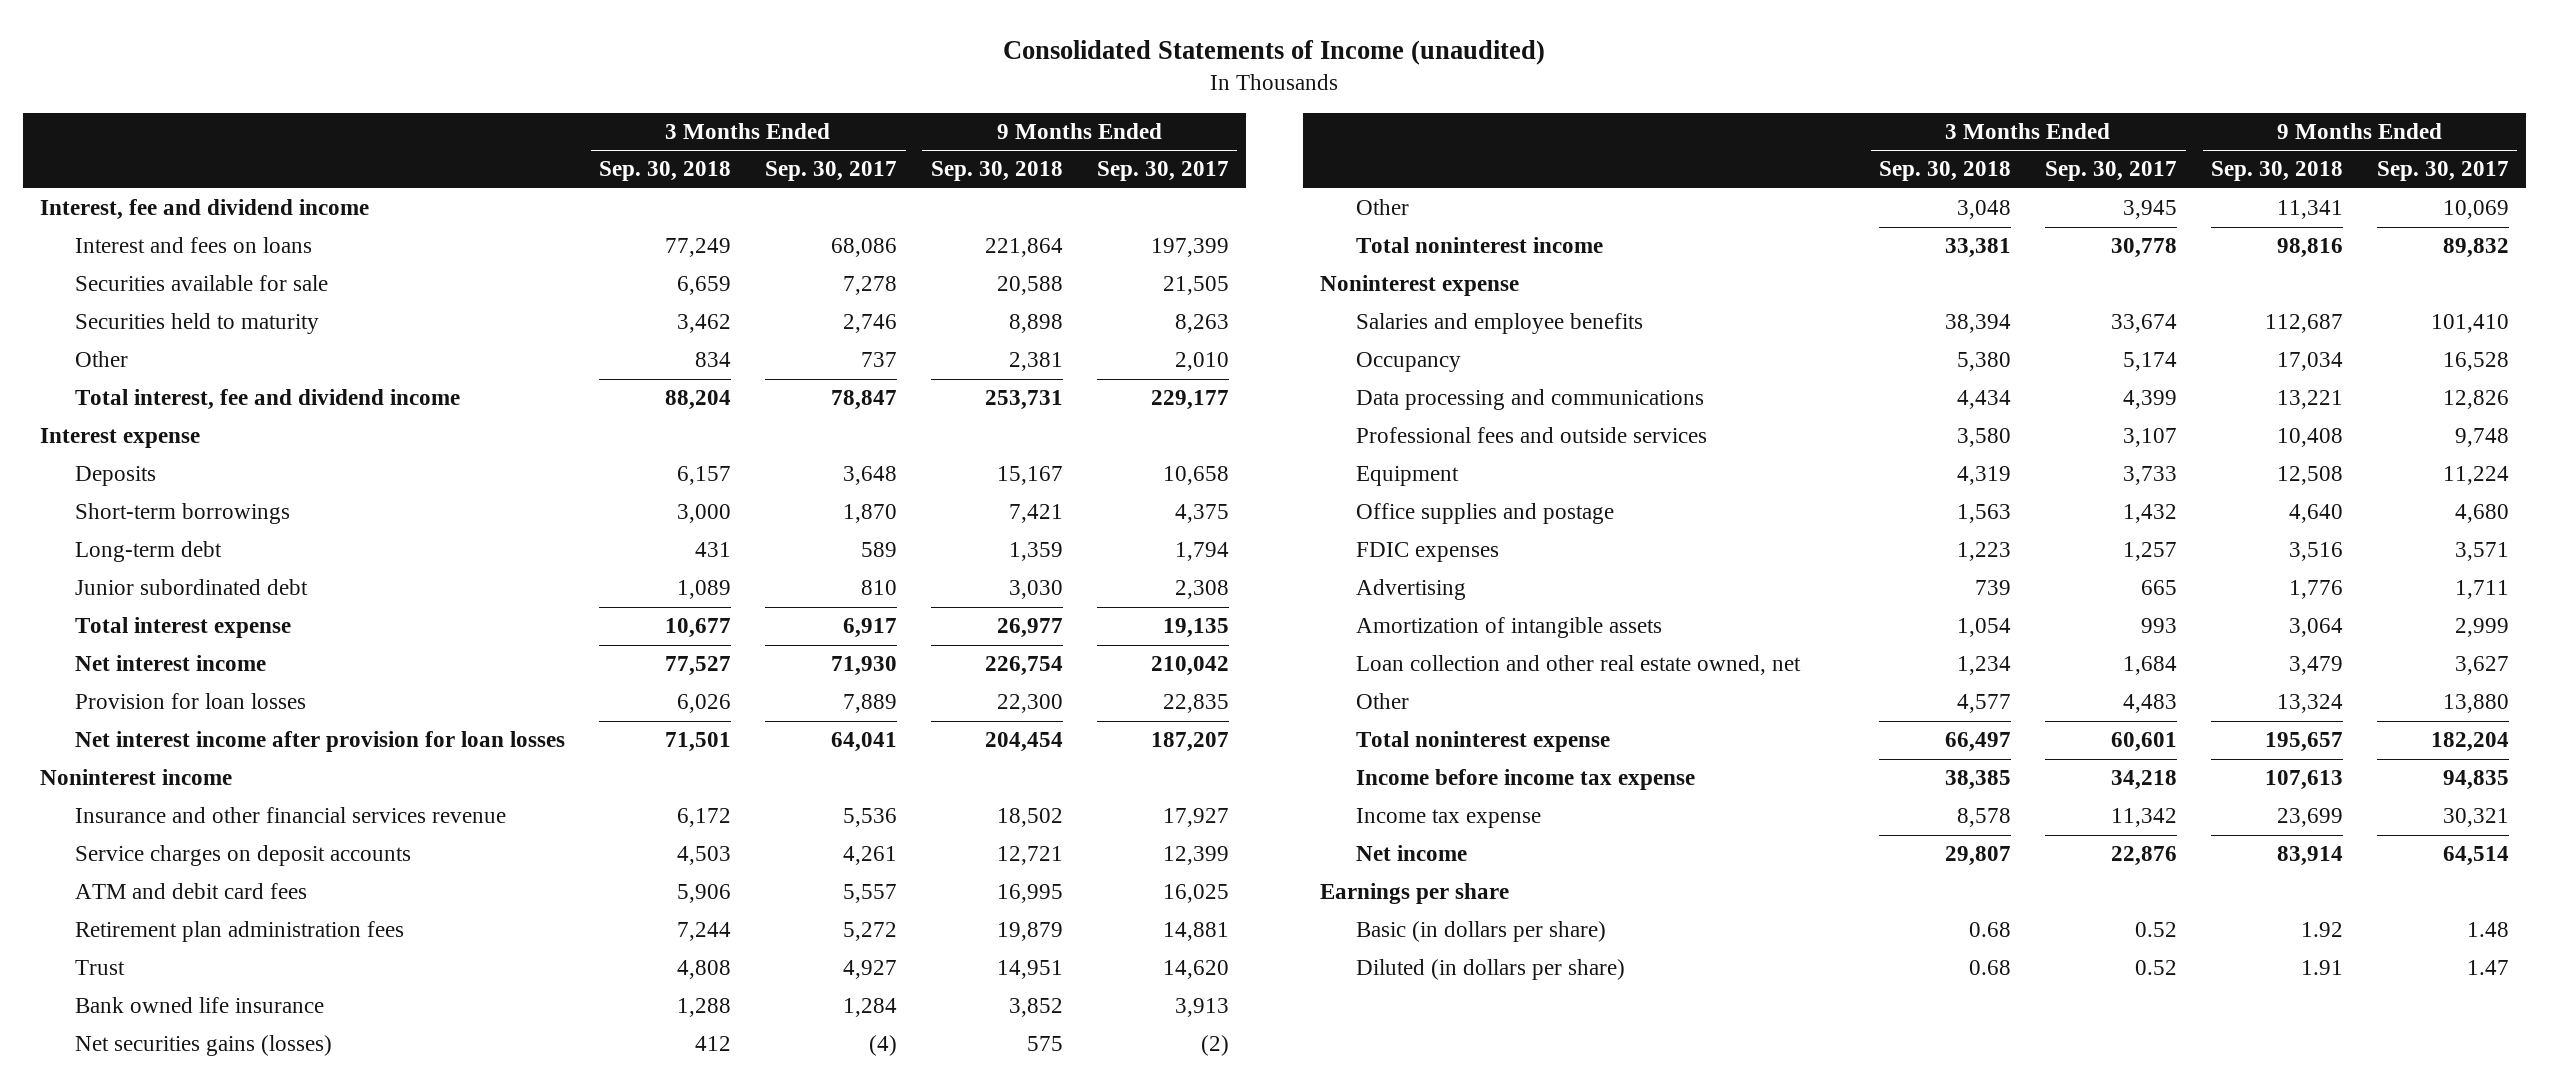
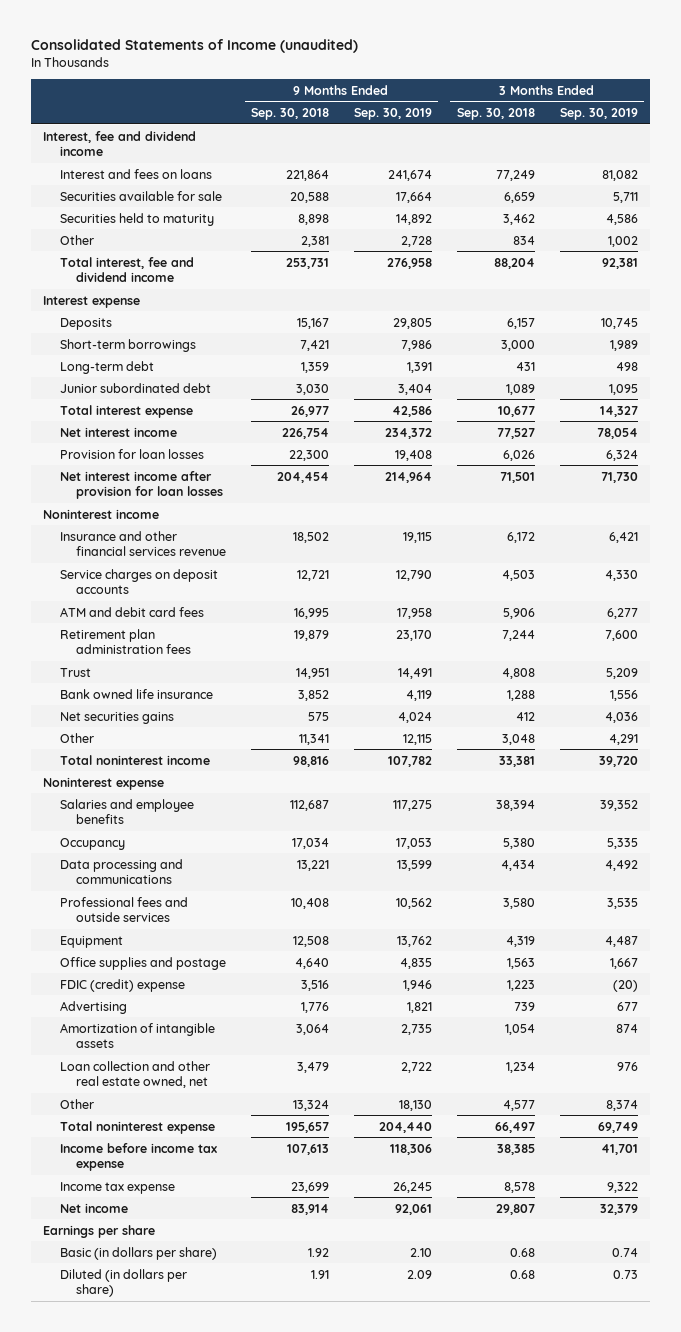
[765,161,898,182] Sep. 30, 2017 -> none
[1096,161,1229,182] Sep. 30, 2017 -> none
none -> [353,107,432,120] Sep. 30, 2019
none -> [559,107,638,120] Sep. 30, 2019
[75,1035,333,1057] Net securities gains (losses) -> [59,711,174,724] Net securities gains
[1355,542,1499,563] FDIC expenses -> [59,978,185,992] FDIC (credit) expense

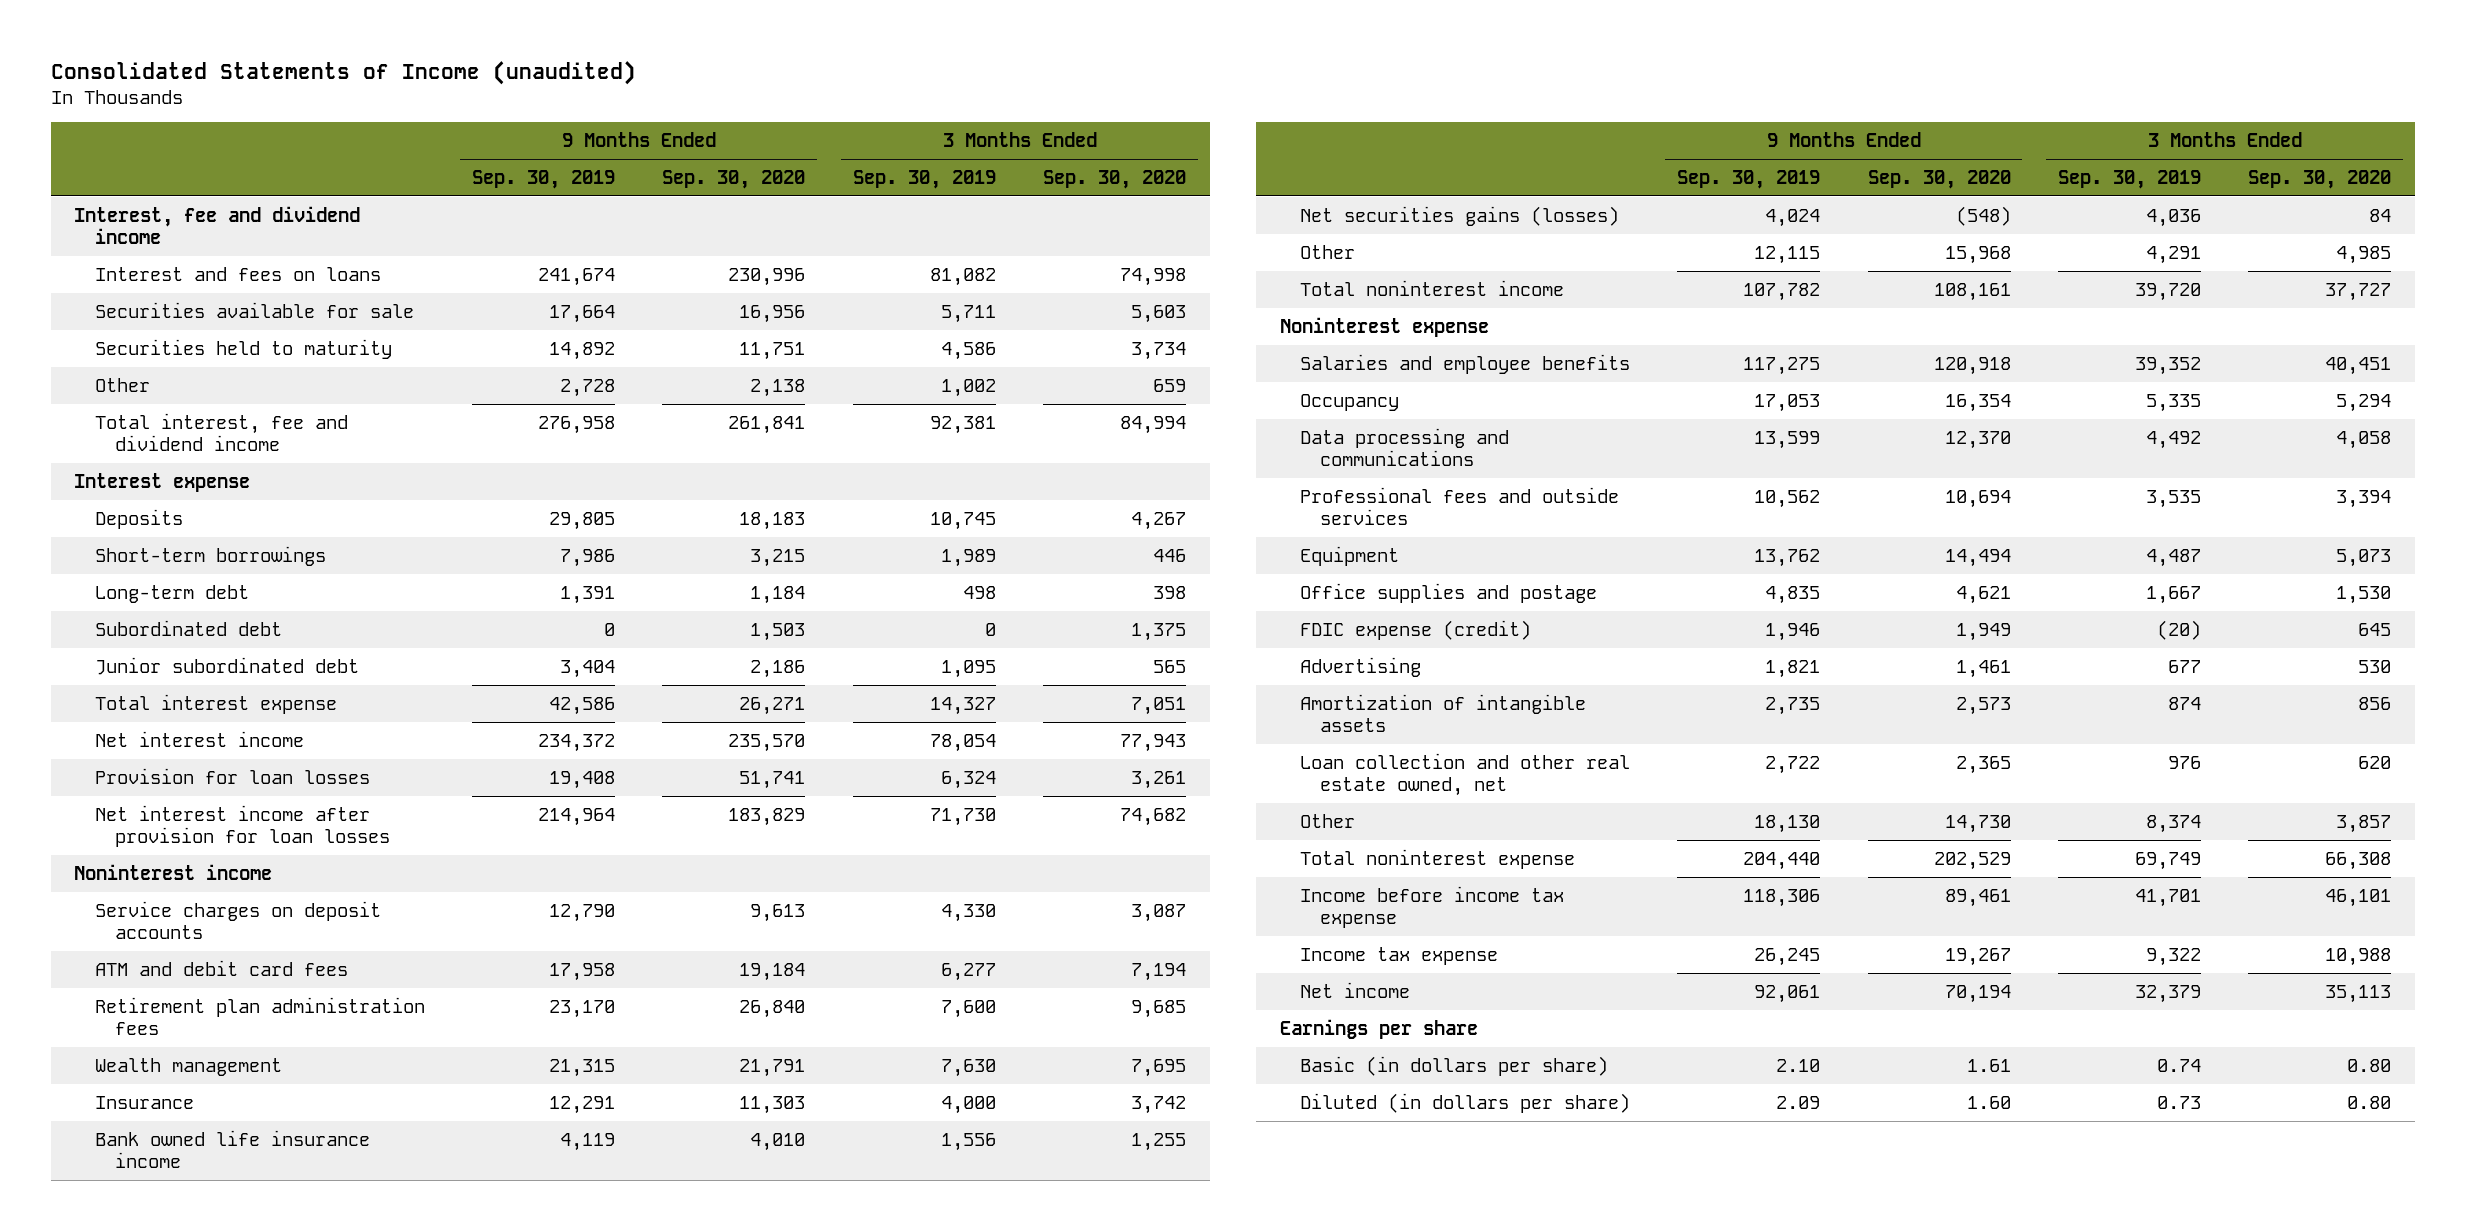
[250,107,329,120] Sep. 30, 2018 -> none
[456,107,535,120] Sep. 30, 2018 -> none
none -> [662,170,806,190] Sep. 30, 2020
none -> [1043,170,1187,190] Sep. 30, 2020
none -> [94,619,282,636] Subordinated debt
[59,530,227,557] Insurance and other financial services revenue -> none
[59,667,91,677] Trust -> none
none -> [94,1057,282,1076] Wealth management
none -> [94,1095,194,1109] Insurance
[59,688,213,699] Bank owned life insurance -> [94,1129,370,1169] Bank owned life insurance income
[59,711,174,724] Net securities gains -> [1299,205,1619,226] Net securities gains (losses)
[59,978,185,992] FDIC (credit) expense -> [1299,619,1531,640] FDIC expense (credit)

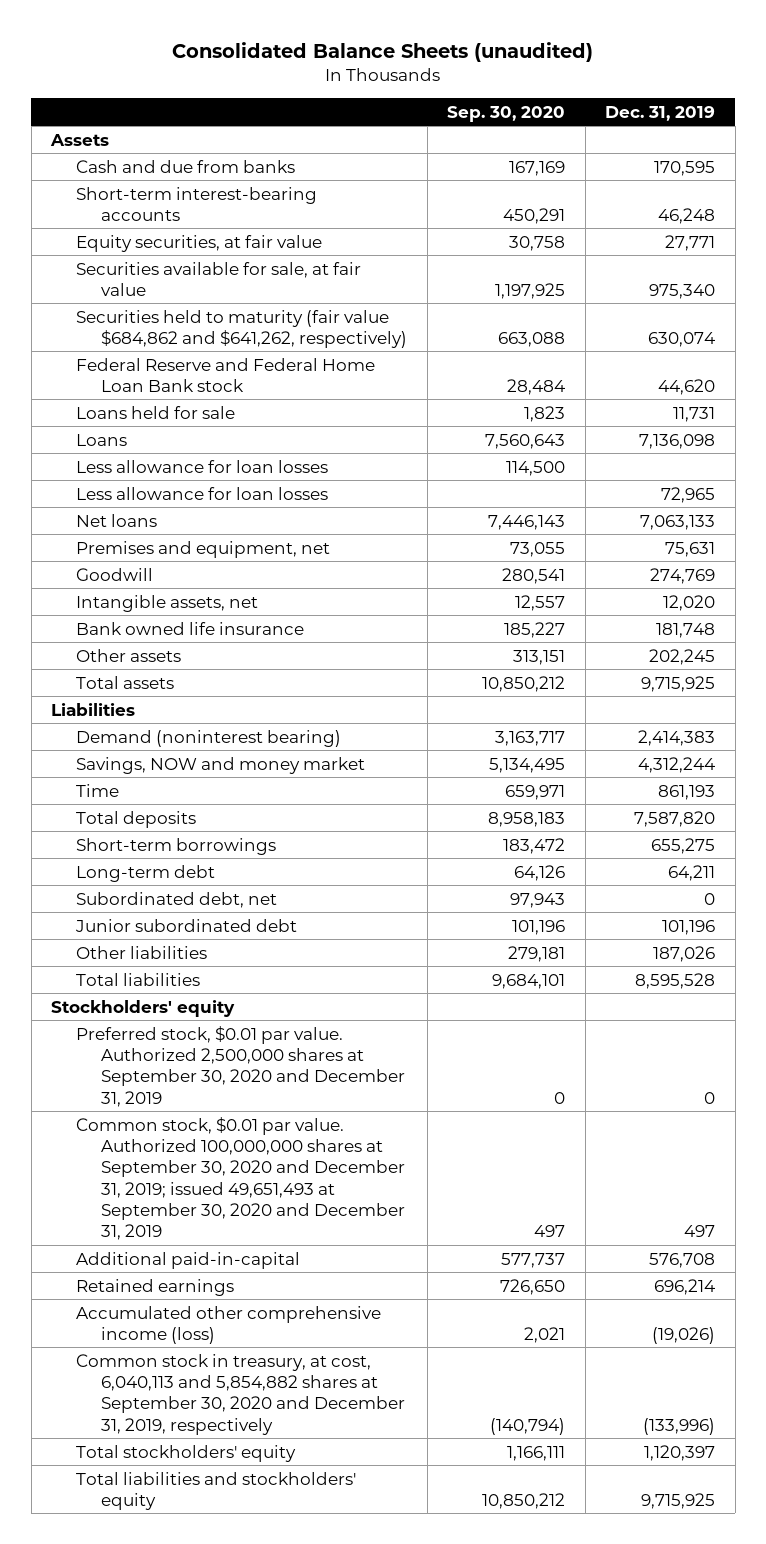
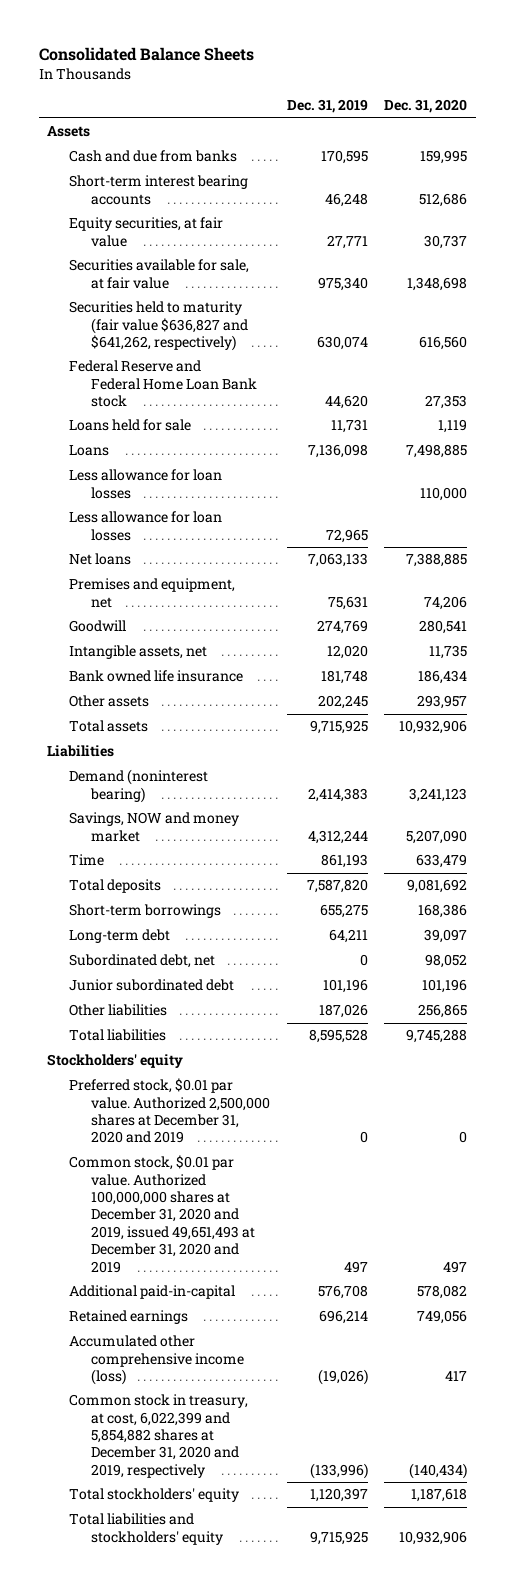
[172,41,594,62] Consolidated Balance Sheets (unaudited) -> [38,47,254,62] Consolidated Balance Sheets
[447,105,566,122] Sep. 30, 2020 -> none
none -> [384,99,468,114] Dec. 31, 2020
[76,186,318,221] Short-term interest-bearing accounts -> [69,175,249,205] Short-term interest bearing accounts
[76,309,408,348] Securities held to maturity (fair value $684,862 and $641,262, respectively) -> [69,301,248,352] Securities held to maturity (fair value $636,827 and $641,262, respectively)
[76,1025,406,1107] Preferred stock, $0.01 par value. Authorized 2,500,000 shares at September 30, 2020 and December 31, 2019 -> [69,1078,270,1144] Preferred stock, $0.01 par value. Authorized 2,500,000 shares at December 31, 2020 and 2019
[76,1116,406,1241] Common stock, $0.01 par value. Authorized 100,000,000 shares at September 30, 2020 and December 31, 2019; issued 49,651,493 at September 30, 2020 and December 31, 2019 -> [69,1155,255,1273] Common stock, $0.01 par value. Authorized 100,000,000 shares at December 31, 2020 and 2019, issued 49,651,493 at December 31, 2020 and 2019
[76,1353,406,1435] Common stock in treasury, at cost, 6,040,113 and 5,854,882 shares at September 30, 2020 and December 31, 2019, respectively -> [69,1394,249,1478] Common stock in treasury, at cost, 6,022,399 and 5,854,882 shares at December 31, 2020 and 2019, respectively

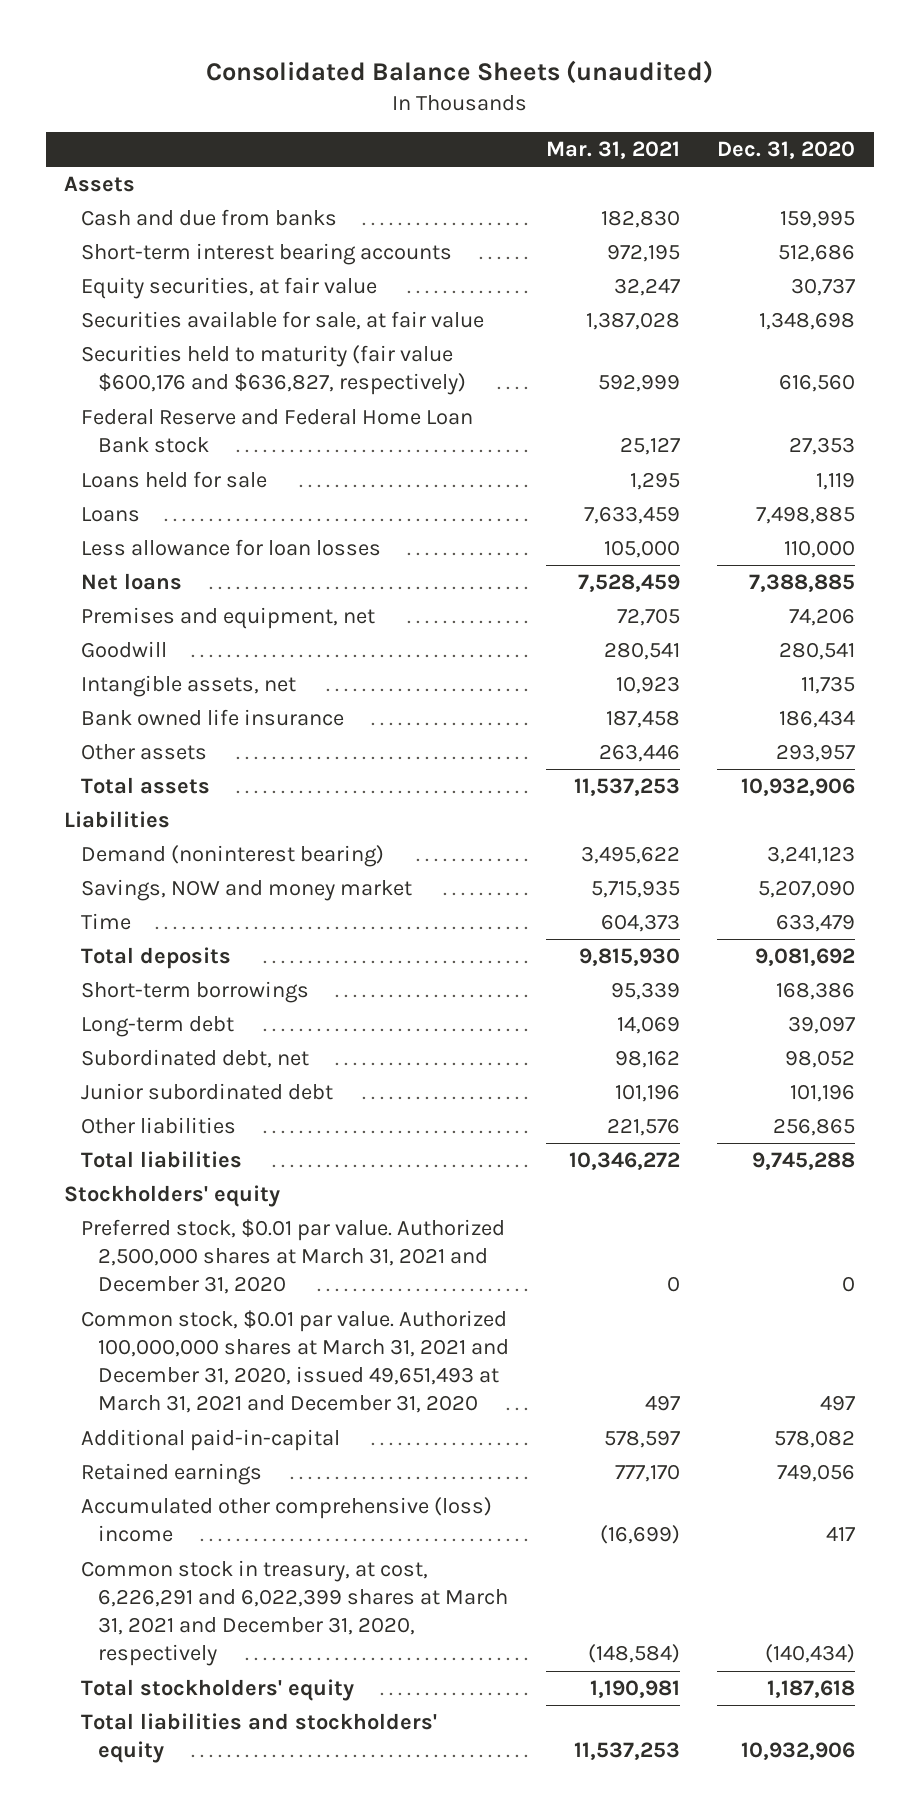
[38,47,254,62] Consolidated Balance Sheets -> [205,60,713,85] Consolidated Balance Sheets (unaudited)
[286,99,368,114] Dec. 31, 2019 -> none
none -> [546,141,681,160] Mar. 31, 2021
[69,301,248,352] Securities held to maturity (fair value $636,827 and $641,262, respectively) -> [81,345,467,396] Securities held to maturity (fair value $600,176 and $636,827, respectively)
[69,511,223,541] Less allowance for loan losses -> none
[69,1078,270,1144] Preferred stock, $0.01 par value. Authorized 2,500,000 shares at December 31, 2020 and 2019 -> [81,1219,506,1295] Preferred stock, $0.01 par value. Authorized 2,500,000 shares at March 31, 2021 and December 31, 2020
[69,1155,255,1273] Common stock, $0.01 par value. Authorized 100,000,000 shares at December 31, 2020 and 2019, issued 49,651,493 at December 31, 2020 and 2019 -> [81,1310,510,1414] Common stock, $0.01 par value. Authorized 100,000,000 shares at March 31, 2021 and December 31, 2020, issued 49,651,493 at March 31, 2021 and December 31, 2020
[69,1335,244,1386] Accumulated other comprehensive income (loss) -> [81,1497,493,1543] Accumulated other comprehensive (loss) income
[69,1394,249,1478] Common stock in treasury, at cost, 6,022,399 and 5,854,882 shares at December 31, 2020 and 2019, respectively -> [81,1560,509,1667] Common stock in treasury, at cost, 6,226,291 and 6,022,399 shares at March 31, 2021 and December 31, 2020, respectively

